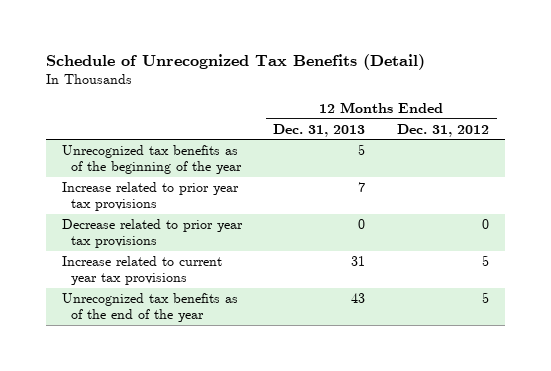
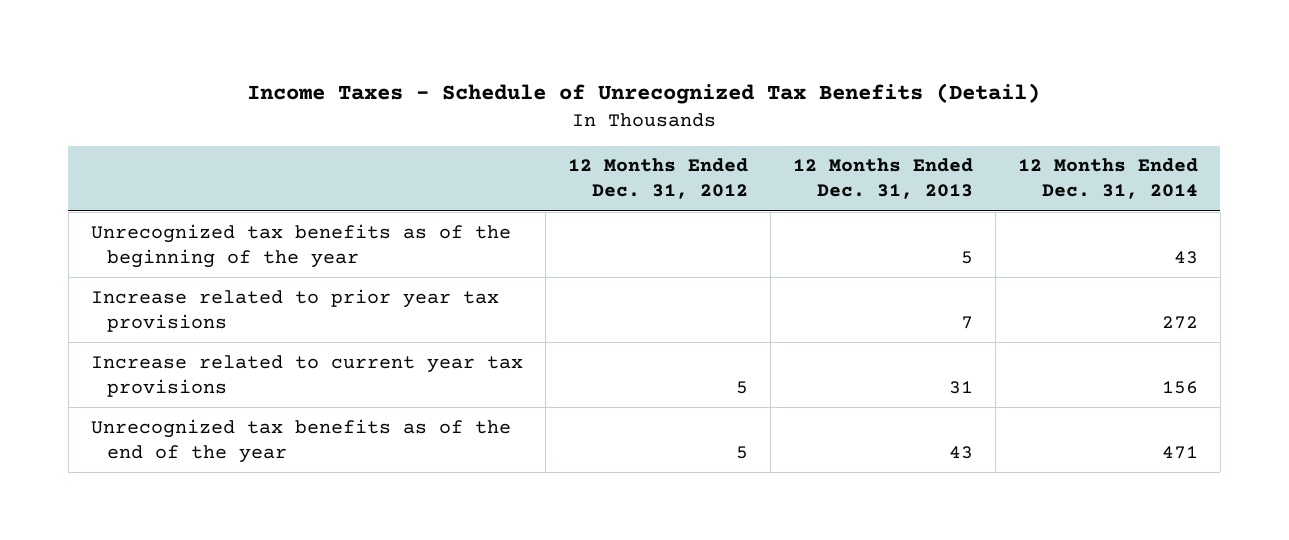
[45,54,425,71] Schedule of Unrecognized Tax Benefits (Detail) -> [247,83,1041,105] Income Taxes - Schedule of Unrecognized Tax Benefits (Detail)
none -> [1017,158,1198,200] 12 Months Ended Dec. 31, 2014
[61,219,243,248] Decrease related to prior year tax provisions -> none

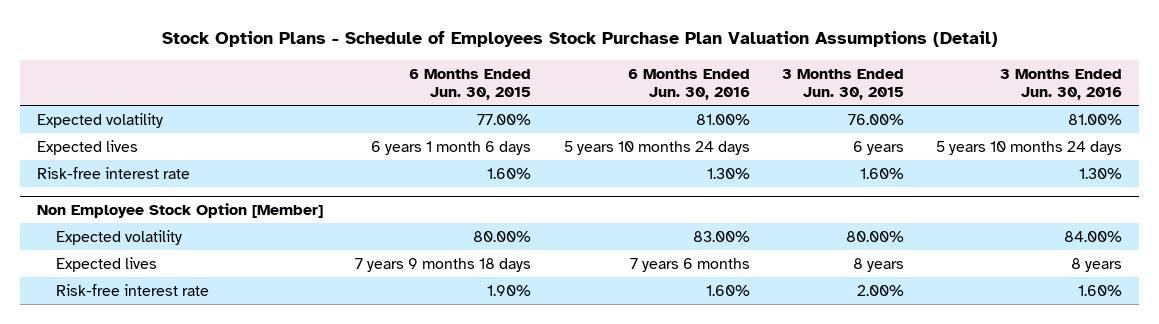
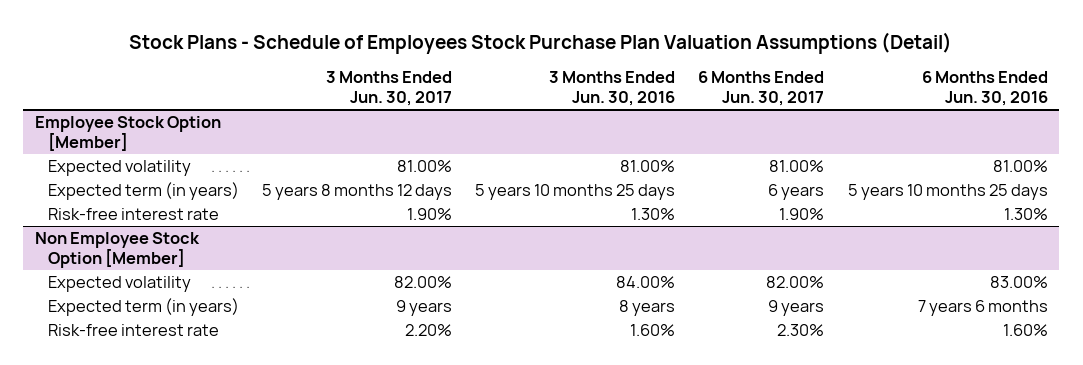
[161,31,998,48] Stock Option Plans - Schedule of Employees Stock Purchase Plan Valuation Assumptions (Detail) -> [129,31,953,54] Stock Plans - Schedule of Employees Stock Purchase Plan Valuation Assumptions (Detail)
[409,68,532,100] 6 Months Ended Jun. 30, 2015 -> none
[782,68,905,100] 3 Months Ended Jun. 30, 2015 -> none
none -> [325,71,452,106] 3 Months Ended Jun. 30, 2017
none -> [698,71,825,106] 6 Months Ended Jun. 30, 2017
none -> [34,116,221,151] Employee Stock Option [Member]
[36,139,138,155] Expected lives -> [47,182,239,201] Expected term (in years)
[563,140,750,155] 5 years 10 months 24 days -> [847,184,1048,201] 5 years 10 months 25 days
[936,140,1123,155] 5 years 10 months 24 days -> [475,184,676,201] 5 years 10 months 25 days
[56,256,158,272] Expected lives -> [47,298,239,317] Expected term (in years)

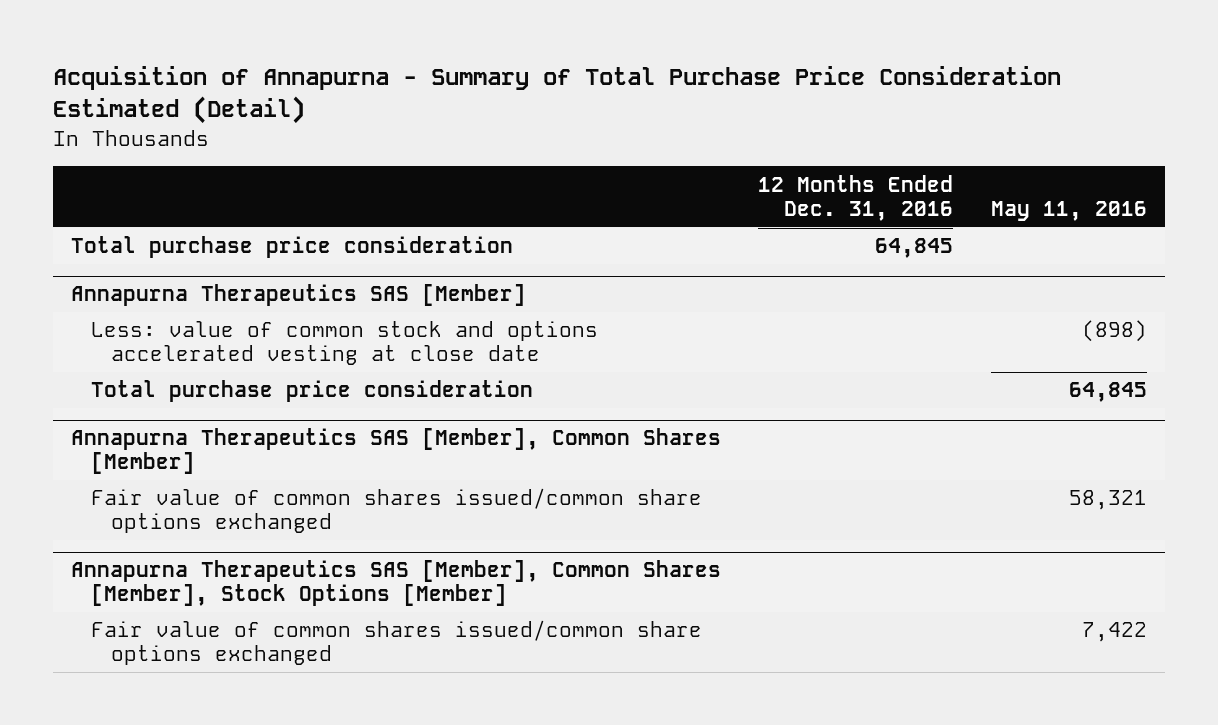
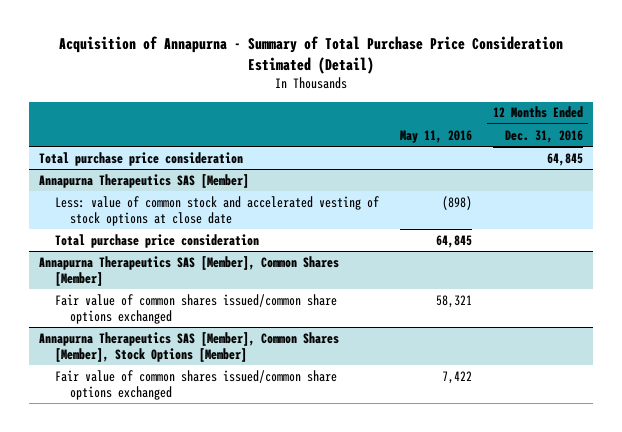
[90,321,598,366] Less: value of common stock and options accelerated vesting at close date -> [54,195,379,226] Less: value of common stock and accelerated vesting of stock options at close date

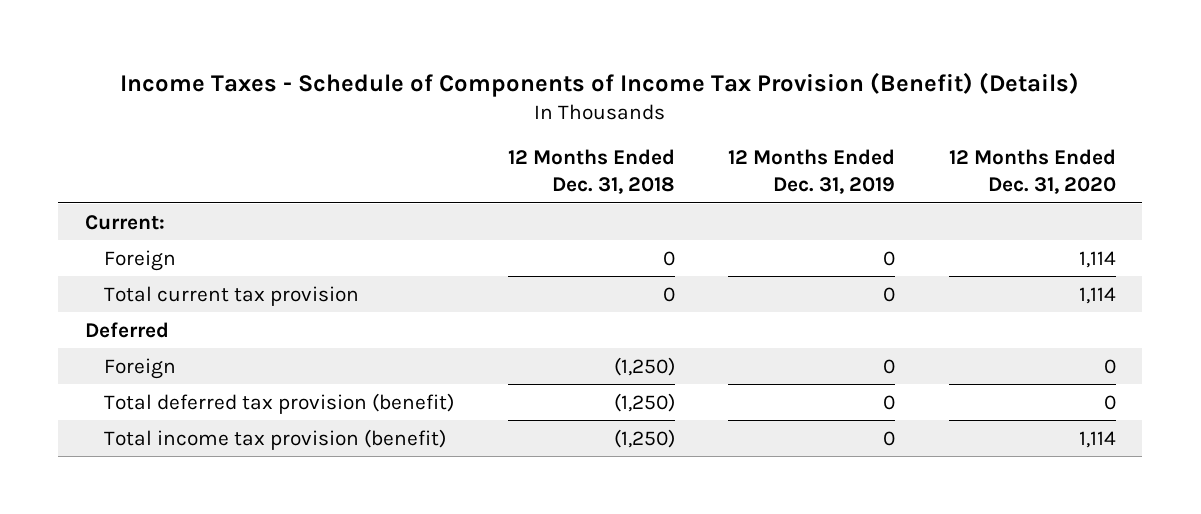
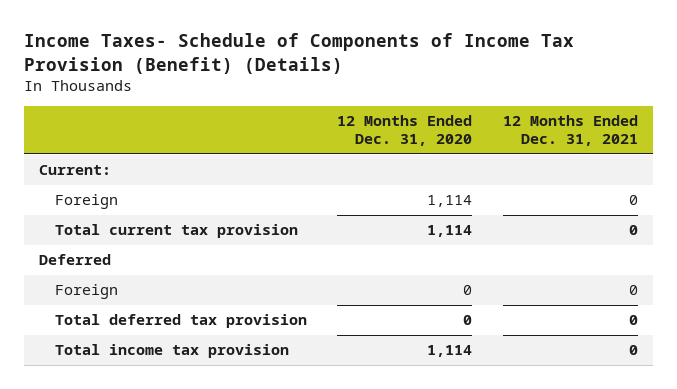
[120,71,1080,97] Income Taxes - Schedule of Components of Income Tax Provision (Benefit) (Details) -> [23,33,574,74] Income Taxes- Schedule of Components of Income Tax Provision (Benefit) (Details)
[507,149,675,194] 12 Months Ended Dec. 31, 2018 -> none
[728,149,896,194] 12 Months Ended Dec. 31, 2019 -> none
none -> [502,115,638,147] 12 Months Ended Dec. 31, 2021
[104,392,455,414] Total deferred tax provision (benefit) -> [54,314,307,329] Total deferred tax provision
[104,428,447,450] Total income tax provision (benefit) -> [54,344,289,359] Total income tax provision

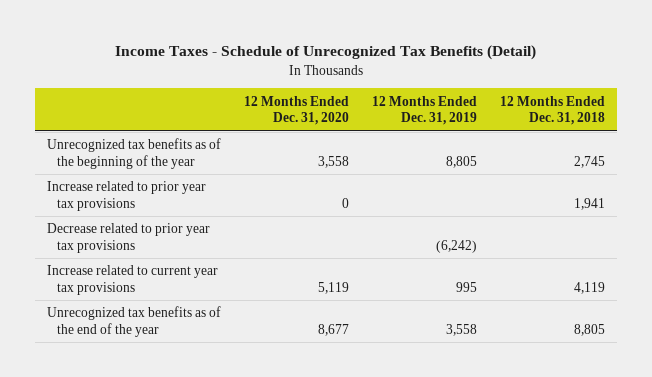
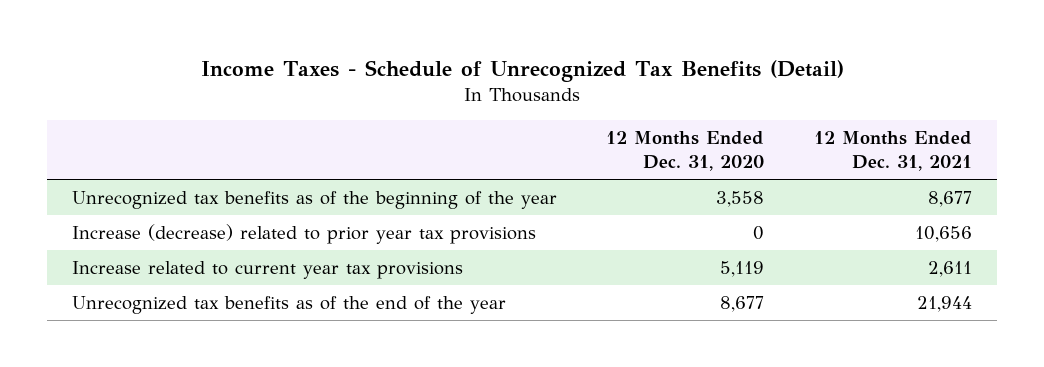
[372,95,478,126] 12 Months Ended Dec. 31, 2019 -> none
[500,95,606,126] 12 Months Ended Dec. 31, 2018 -> none
none -> [814,131,973,171] 12 Months Ended Dec. 31, 2021
[46,223,210,253] Decrease related to prior year tax provisions -> none
[46,181,206,211] Increase related to prior year tax provisions -> [71,224,536,245] Increase (decrease) related to prior year tax provisions

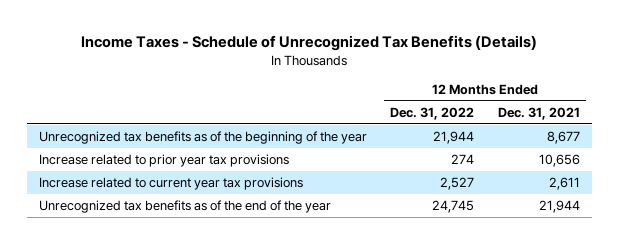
[200,59,844,82] Income Taxes - Schedule of Unrecognized Tax Benefits (Detail) -> [81,35,538,52] Income Taxes - Schedule of Unrecognized Tax Benefits (Details)
[606,131,765,171] 12 Months Ended Dec. 31, 2020 -> none
none -> [390,106,475,120] Dec. 31, 2022
[71,224,536,245] Increase (decrease) related to prior year tax provisions -> [38,154,289,168] Increase related to prior year tax provisions

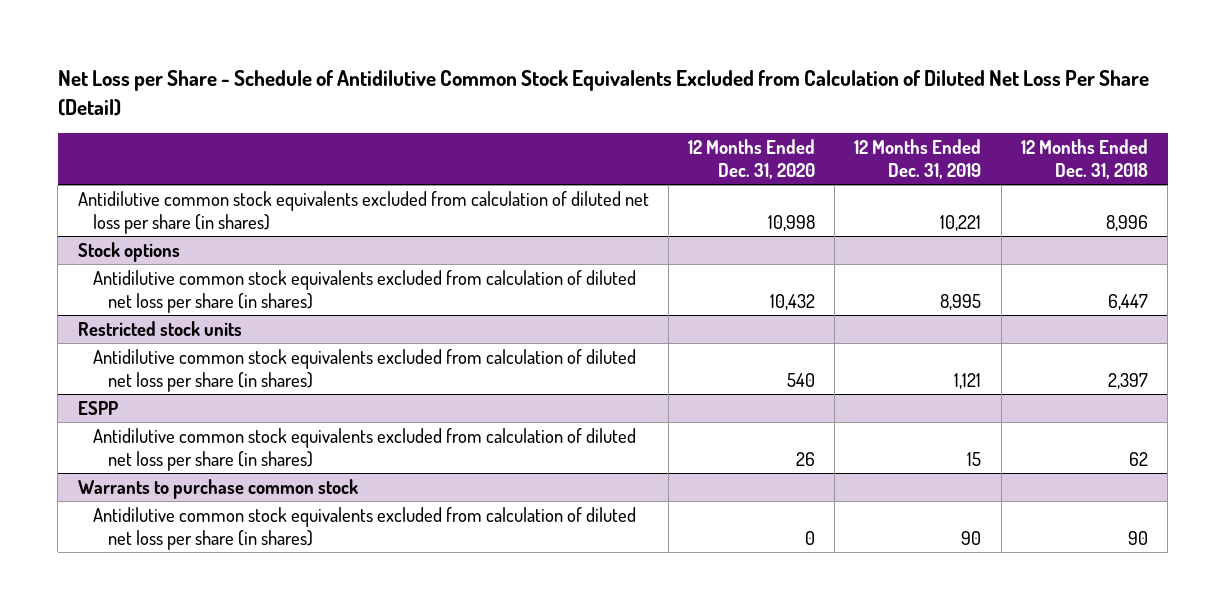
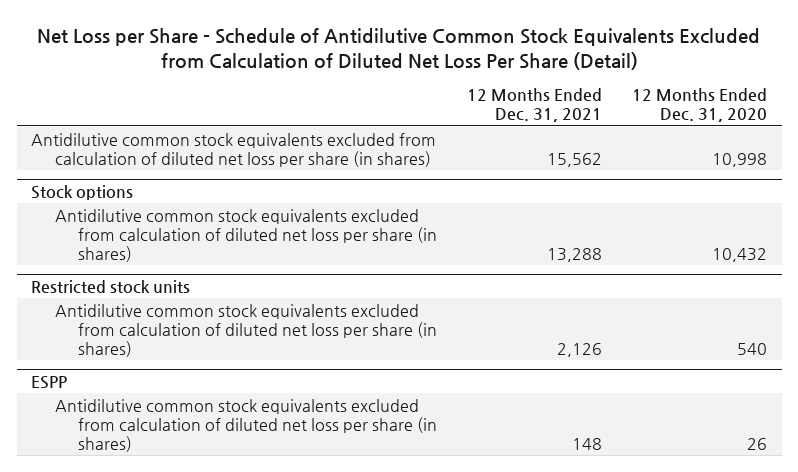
[854,138,982,179] 12 Months Ended Dec. 31, 2019 -> none
[1020,138,1148,179] 12 Months Ended Dec. 31, 2018 -> none
none -> [467,88,603,123] 12 Months Ended Dec. 31, 2021
[77,478,358,499] Warrants to purchase common stock -> none
[92,506,636,550] Antidilutive common stock equivalents excluded from calculation of diluted net loss per share (in shares) -> none

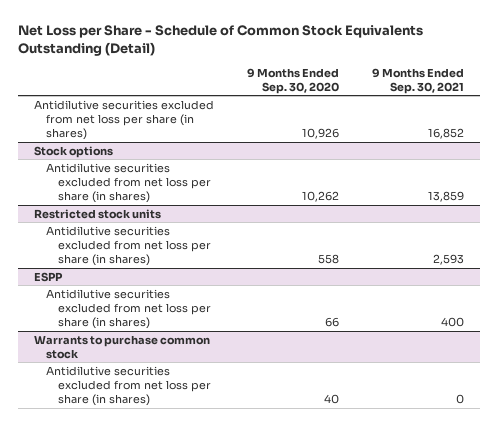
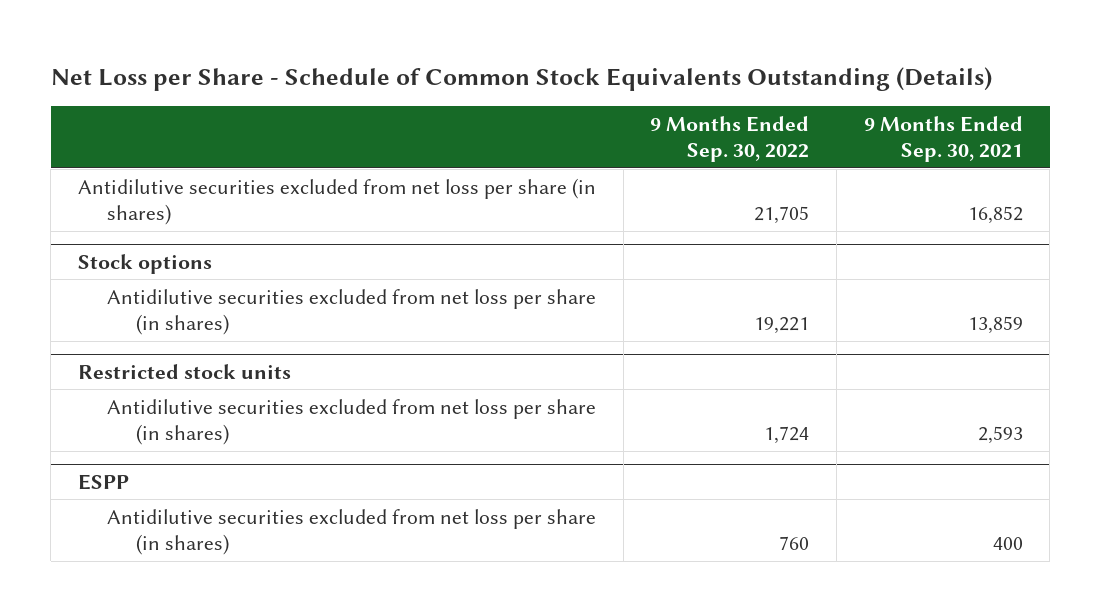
[18,25,424,56] Net Loss per Share - Schedule of Common Stock Equivalents Outstanding (Detail) -> [50,66,992,91] Net Loss per Share - Schedule of Common Stock Equivalents Outstanding (Details)
[247,67,340,94] 9 Months Ended Sep. 30, 2020 -> none
none -> [650,115,810,163] 9 Months Ended Sep. 30, 2022
[34,334,211,359] Warrants to purchase common stock -> none
[46,365,211,407] Antidilutive securities excluded from net loss per share (in shares) -> none

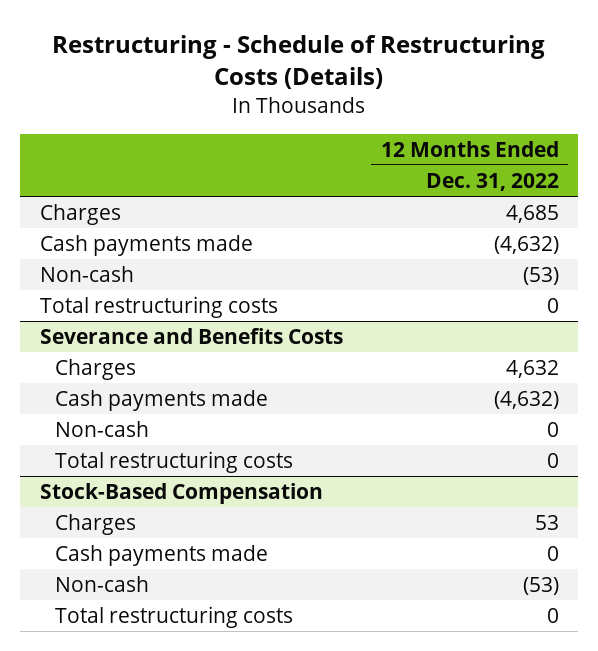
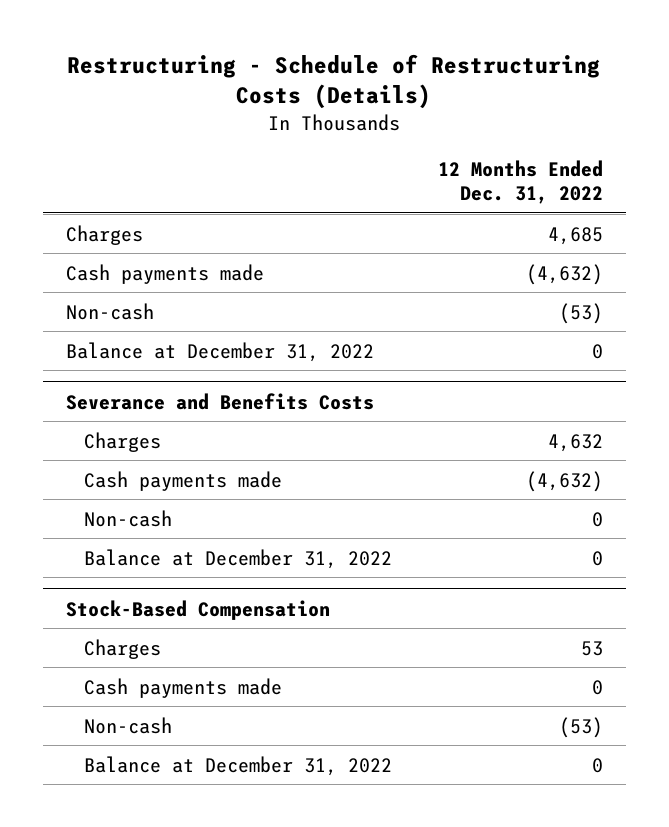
[39,295,278,318] Total restructuring costs -> [65,341,374,362] Balance at December 31, 2022
[55,450,294,473] Total restructuring costs -> [84,548,393,569] Balance at December 31, 2022
[55,605,294,628] Total restructuring costs -> [84,755,393,776] Balance at December 31, 2022

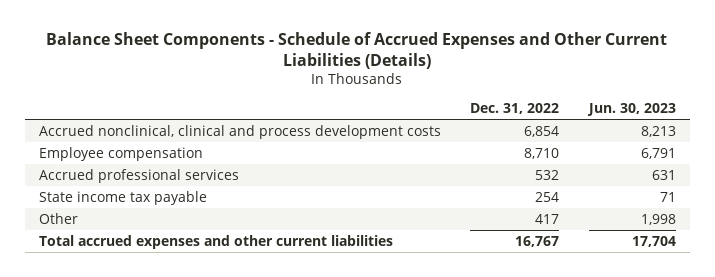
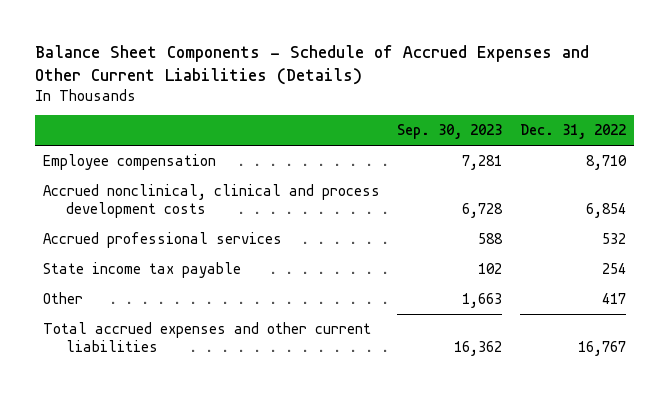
[586,102,676,116] Jun. 30, 2023 -> none
none -> [397,124,503,140] Sep. 30, 2023
[39,124,442,139] Accrued nonclinical, clinical and process development costs -> [43,183,381,219] Accrued nonclinical, clinical and process development costs

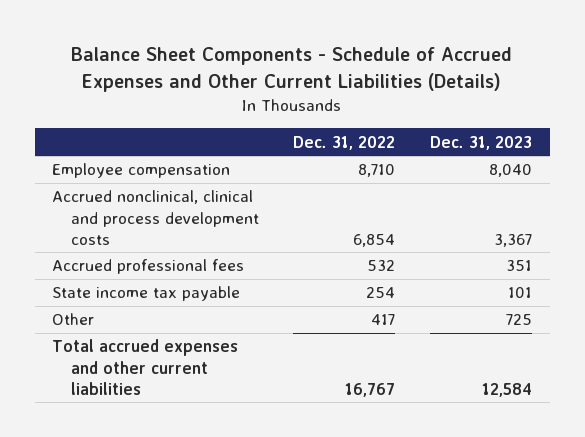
[397,124,503,140] Sep. 30, 2023 -> none
none -> [430,135,533,150] Dec. 31, 2023
[43,231,283,248] Accrued professional services -> [52,259,245,275] Accrued professional fees

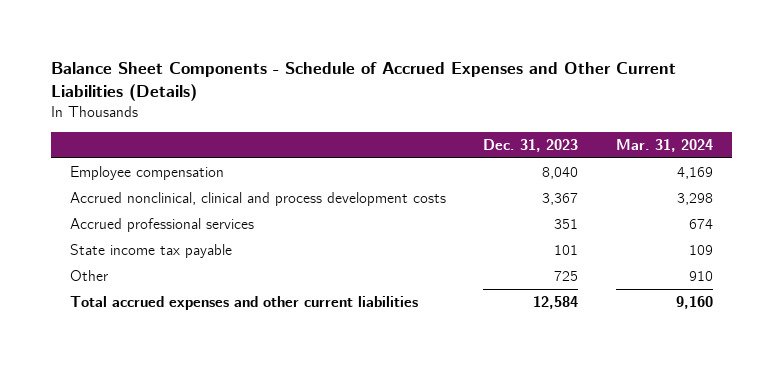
[293,135,396,150] Dec. 31, 2022 -> none
none -> [615,138,713,152] Mar. 31, 2024
[52,259,245,275] Accrued professional fees -> [69,217,254,232] Accrued professional services

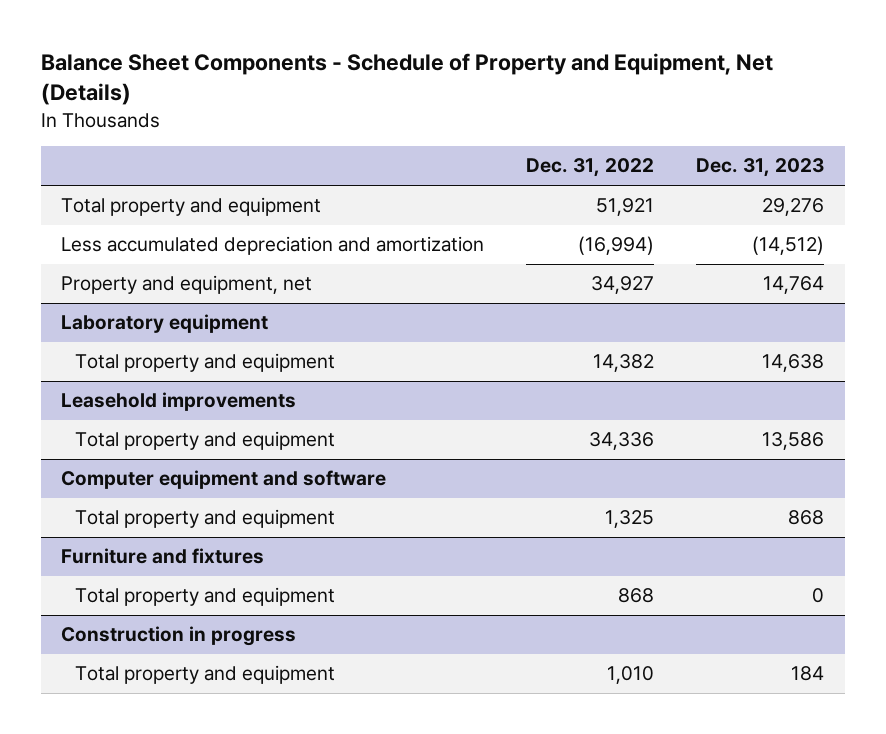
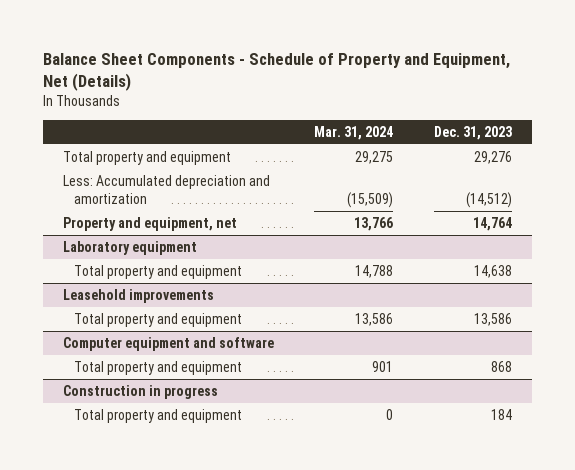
[526,158,655,178] Dec. 31, 2022 -> none
none -> [314,125,394,140] Mar. 31, 2024
[61,236,485,256] Less accumulated depreciation and amortization -> [62,174,270,205] Less: Accumulated depreciation and amortization
[61,548,265,565] Furniture and fixtures -> none
[75,587,336,607] Total property and equipment -> none

